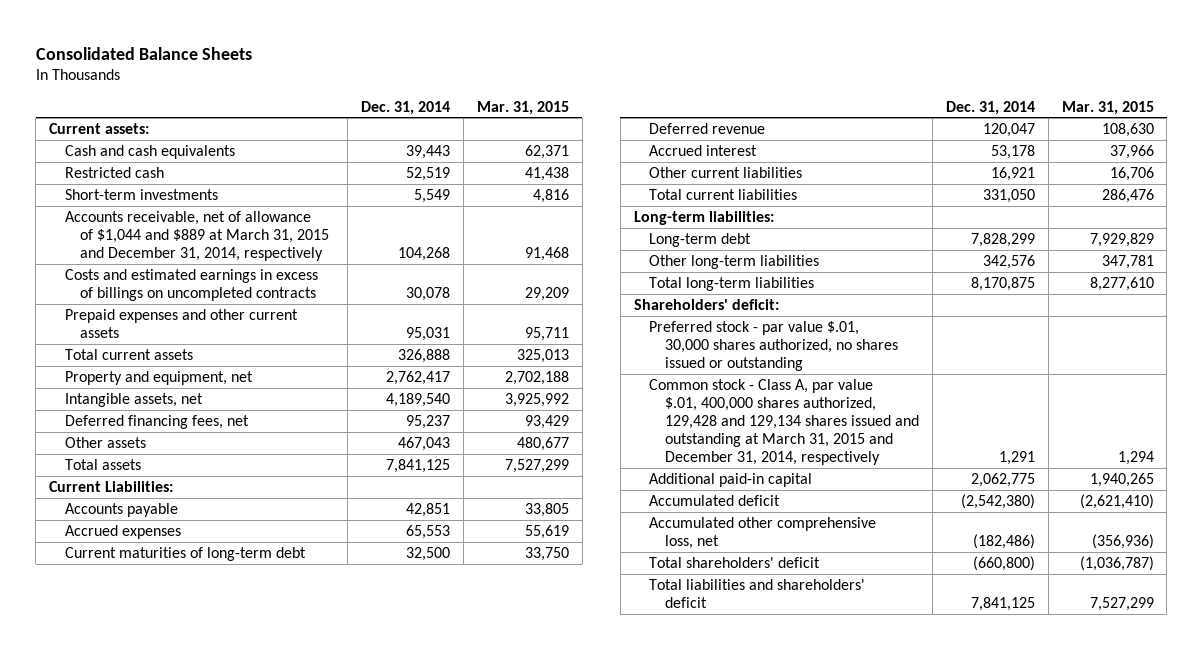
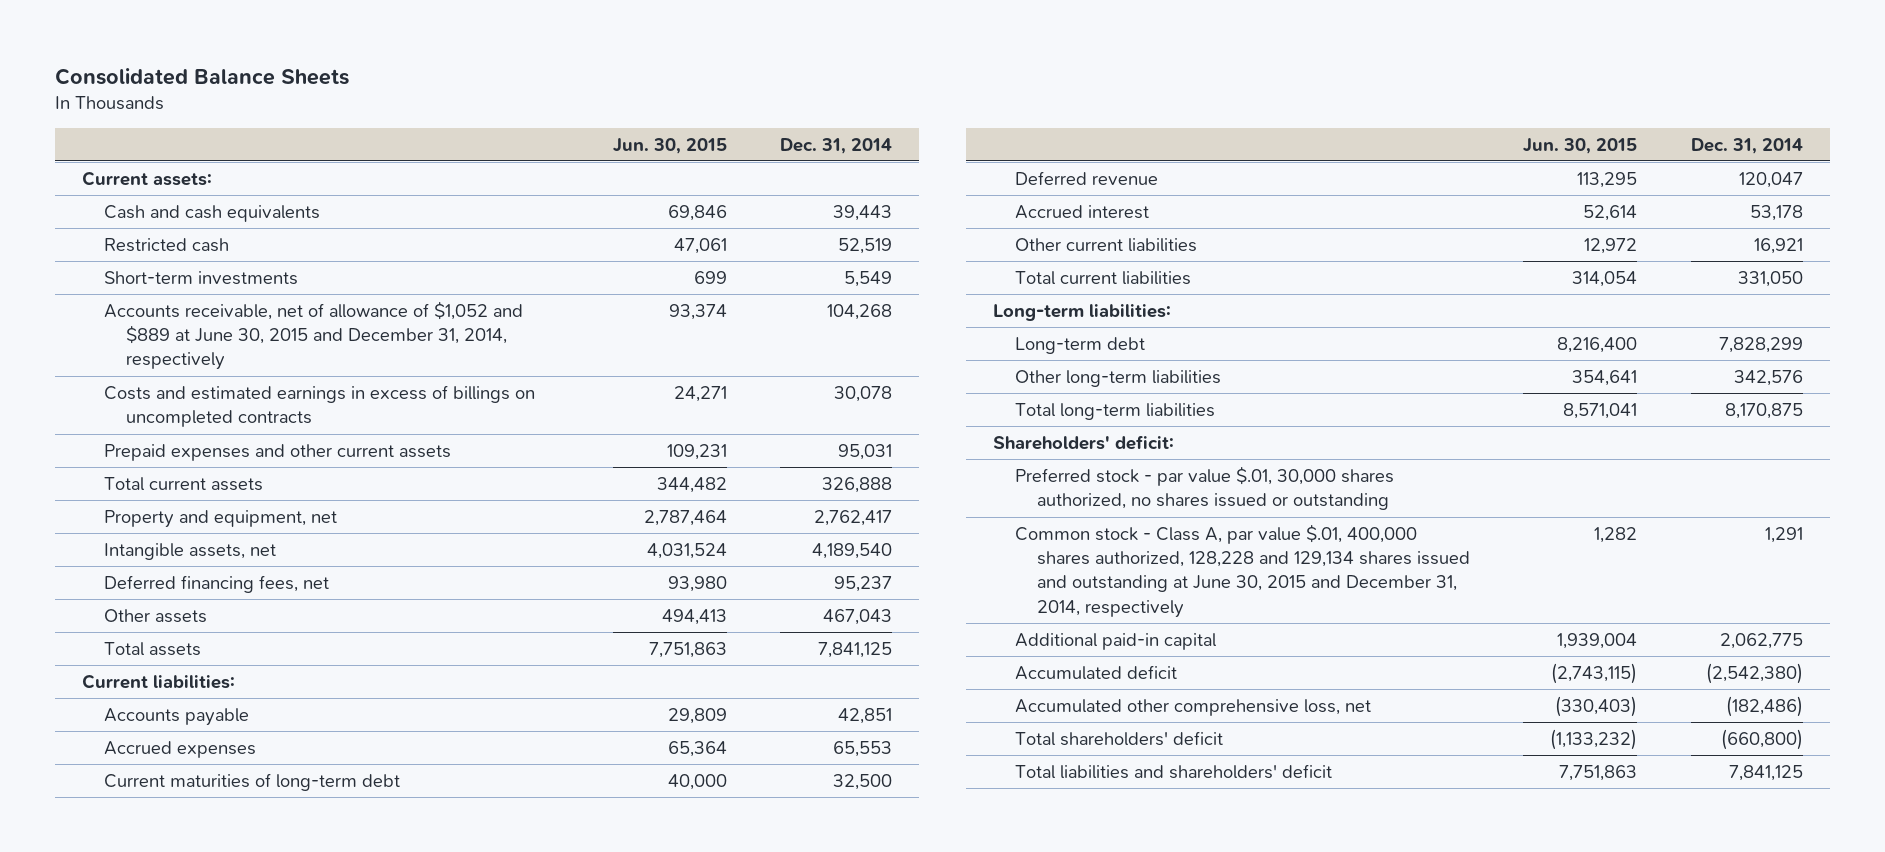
[476,100,569,115] Mar. 31, 2015 -> none
none -> [612,137,727,154] Jun. 30, 2015
[64,210,330,261] Accounts receivable, net of allowance of $1,044 and $889 at March 31, 2015 and December 31, 2014, respectively -> [103,300,523,371] Accounts receivable, net of allowance of $1,052 and $889 at June 30, 2015 and December 31, 2014, respectively
[49,480,174,492] Current Liabilities: -> [81,673,235,689] Current liabilities:
[649,378,920,465] Common stock - Class A, par value $.01, 400,000 shares authorized, 129,428 and 129,134 shares issued and outstanding at March 31, 2015 and December 31, 2014, respectively -> [1014,523,1470,618] Common stock - Class A, par value $.01, 400,000 shares authorized, 128,228 and 129,134 shares issued and outstanding at June 30, 2015 and December 31, 2014, respectively

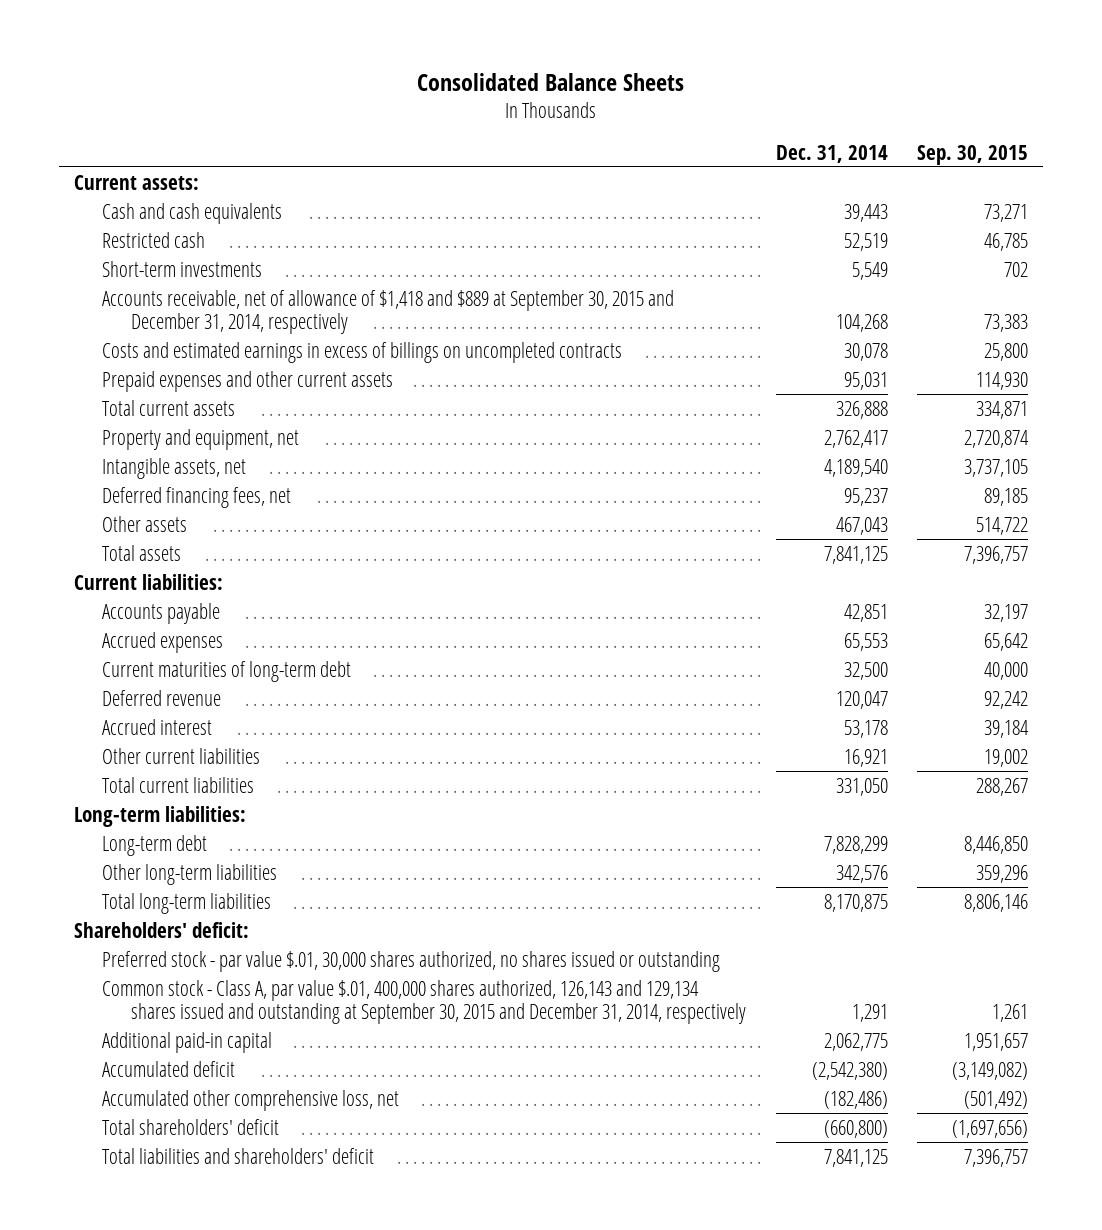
[612,137,727,154] Jun. 30, 2015 -> none
none -> [917,144,1029,165] Sep. 30, 2015
[103,300,523,371] Accounts receivable, net of allowance of $1,052 and $889 at June 30, 2015 and December 31, 2014, respectively -> [102,289,675,335] Accounts receivable, net of allowance of $1,418 and $889 at September 30, 2015 and December 31, 2014, respectively
[1014,523,1470,618] Common stock - Class A, par value $.01, 400,000 shares authorized, 128,228 and 129,134 shares issued and outstanding at June 30, 2015 and December 31, 2014, respectively -> [102,979,746,1025] Common stock - Class A, par value $.01, 400,000 shares authorized, 126,143 and 129,134 shares issued and outstanding at September 30, 2015 and December 31, 2014, respectively

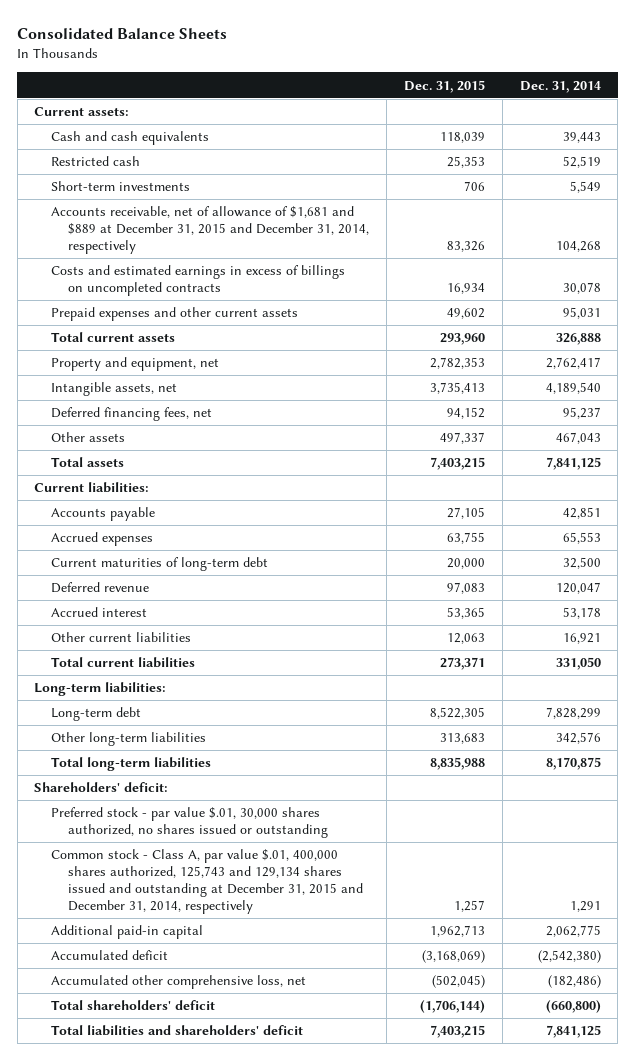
[917,144,1029,165] Sep. 30, 2015 -> none
none -> [404,79,486,93] Dec. 31, 2015
[102,289,675,335] Accounts receivable, net of allowance of $1,418 and $889 at September 30, 2015 and December 31, 2014, respectively -> [51,206,370,255] Accounts receivable, net of allowance of $1,681 and $889 at December 31, 2015 and December 31, 2014, respectively
[102,979,746,1025] Common stock - Class A, par value $.01, 400,000 shares authorized, 126,143 and 129,134 shares issued and outstanding at September 30, 2015 and December 31, 2014, respectively -> [51,849,364,915] Common stock - Class A, par value $.01, 400,000 shares authorized, 125,743 and 129,134 shares issued and outstanding at December 31, 2015 and December 31, 2014, respectively

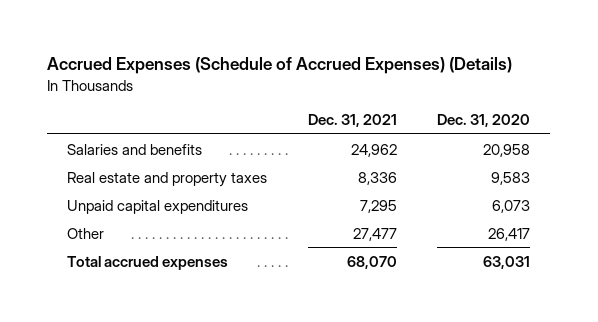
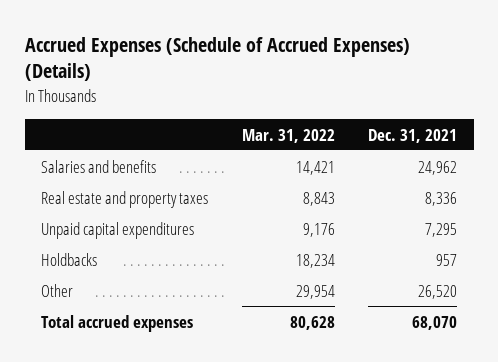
[437,114,531,128] Dec. 31, 2020 -> none
none -> [241,128,335,143] Mar. 31, 2022
none -> [41,252,98,266] Holdbacks
[352,227,397,241] 27,477 -> [417,284,457,299] 26,520

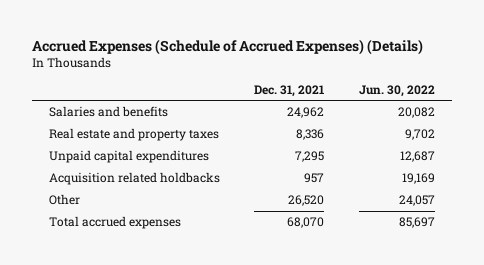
[241,128,335,143] Mar. 31, 2022 -> none
none -> [358,84,435,97] Jun. 30, 2022
[41,252,98,266] Holdbacks -> [49,172,221,186] Acquisition related holdbacks

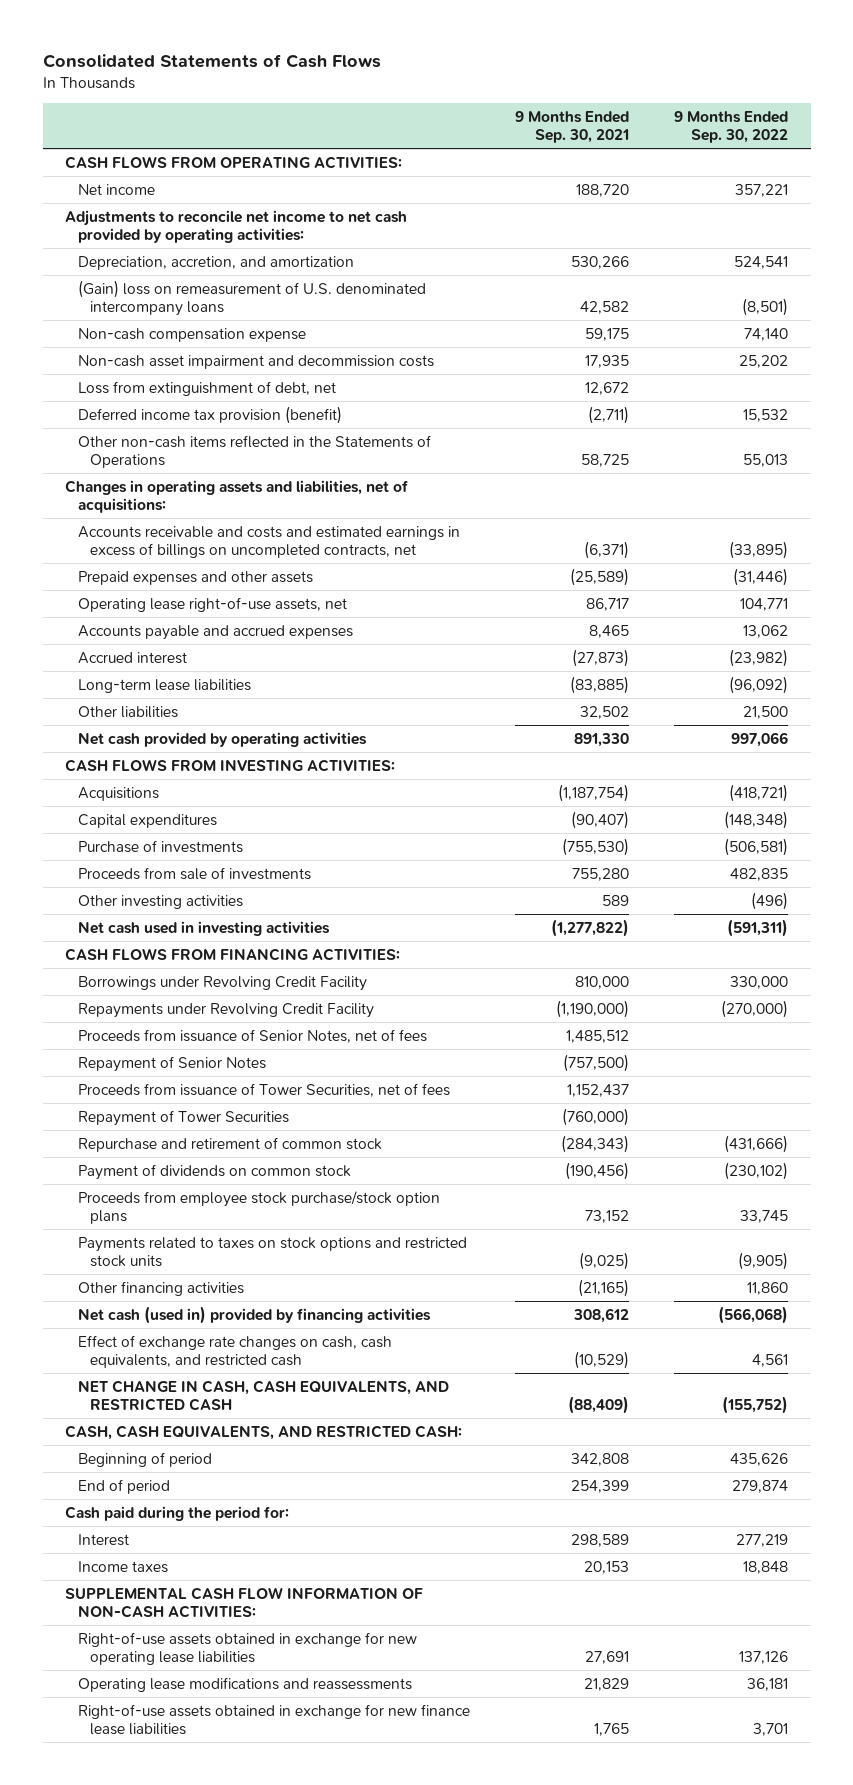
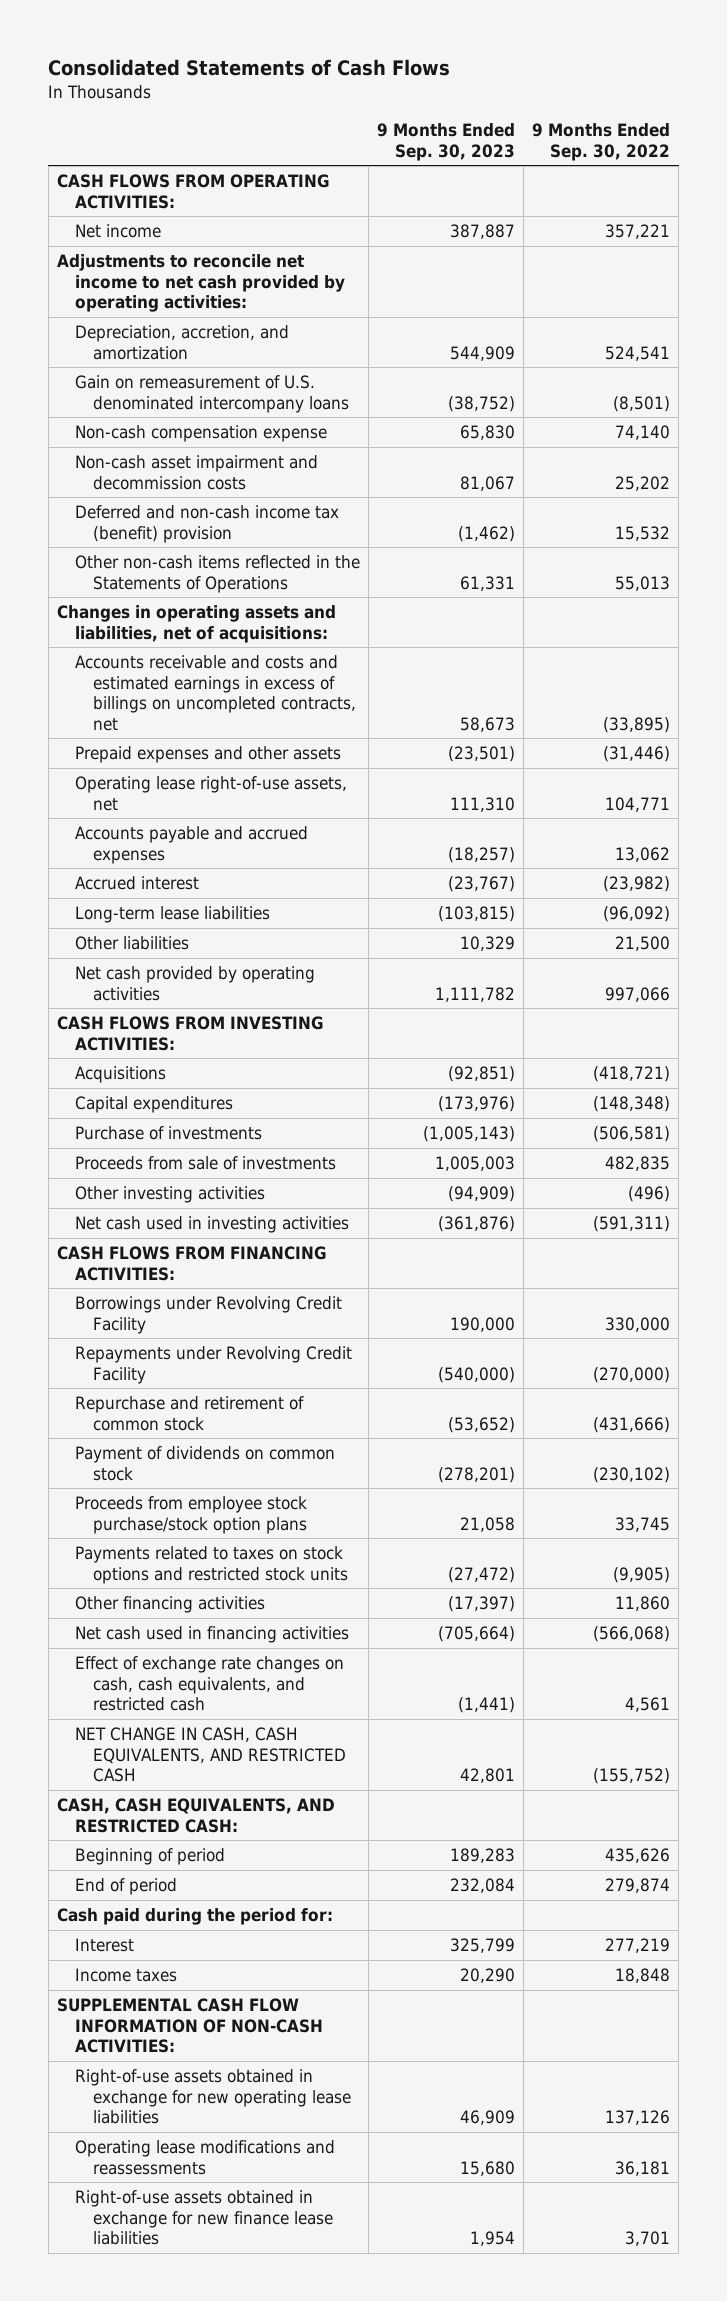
[514,110,629,144] 9 Months Ended Sep. 30, 2021 -> none
none -> [376,123,515,161] 9 Months Ended Sep. 30, 2023
[77,279,426,316] (Gain) loss on remeasurement of U.S. denominated intercompany loans -> [74,375,349,413] Gain on remeasurement of U.S. denominated intercompany loans
[77,380,336,396] Loss from extinguishment of debt, net -> none
[77,405,342,424] Deferred income tax provision (benefit) -> [74,505,339,543] Deferred and non-cash income tax (benefit) provision
[77,1028,427,1043] Proceeds from issuance of Senior Notes, net of fees -> none
[77,1055,266,1072] Repayment of Senior Notes -> none
[77,1082,450,1097] Proceeds from issuance of Tower Securities, net of fees -> none
[77,1109,289,1126] Repayment of Tower Securities -> none
[77,1305,431,1324] Net cash (used in) provided by financing activities -> [74,1626,349,1644] Net cash used in financing activities

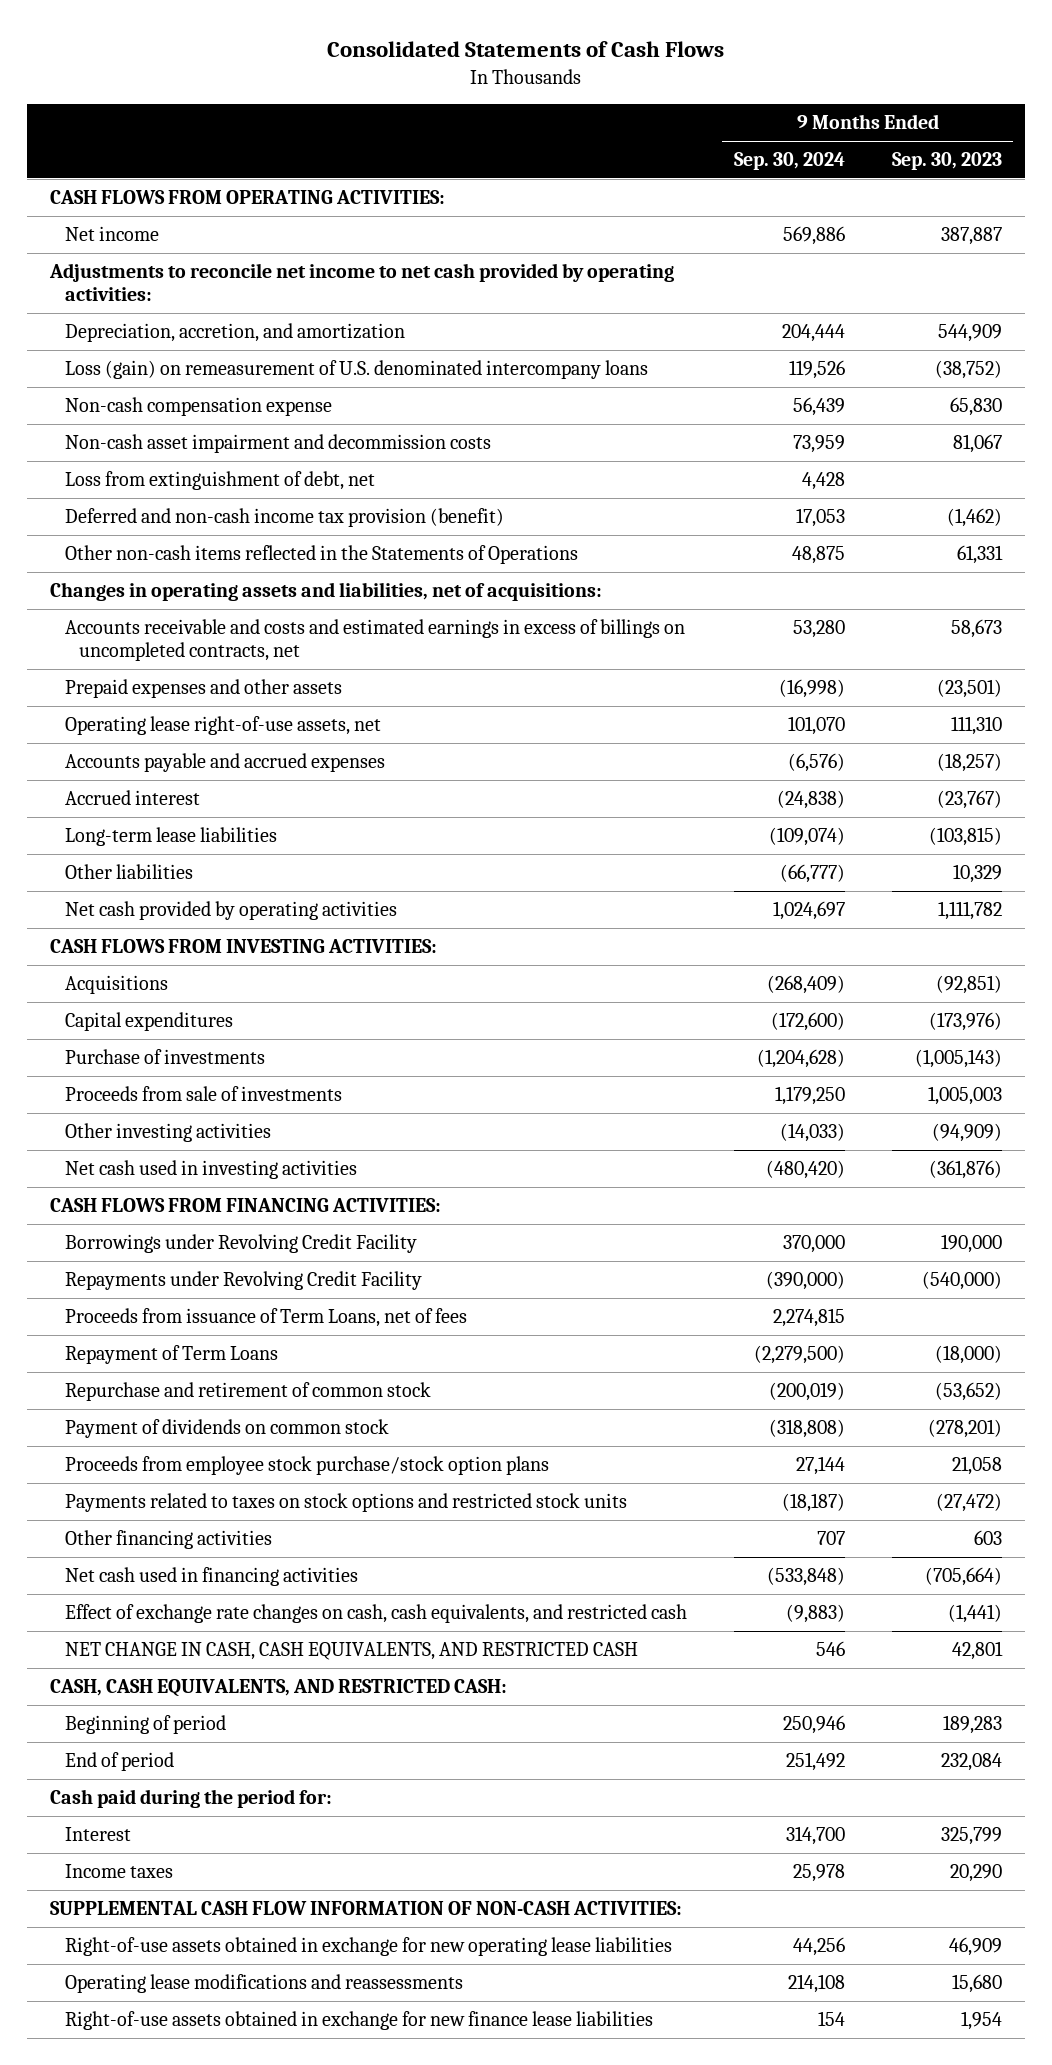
[532,123,671,161] 9 Months Ended Sep. 30, 2022 -> none
none -> [733,152,845,171] Sep. 30, 2024
[74,375,349,413] Gain on remeasurement of U.S. denominated intercompany loans -> [64,360,648,380] Loss (gain) on remeasurement of U.S. denominated intercompany loans
none -> [64,471,375,491] Loss from extinguishment of debt, net
[74,505,339,543] Deferred and non-cash income tax (benefit) provision -> [64,508,504,528] Deferred and non-cash income tax provision (benefit)
none -> [64,1308,467,1328] Proceeds from issuance of Term Loans, net of fees
none -> [64,1345,278,1365] Repayment of Term Loans
[447,1596,515,1613] (17,397) -> [973,1530,1002,1546] 603

